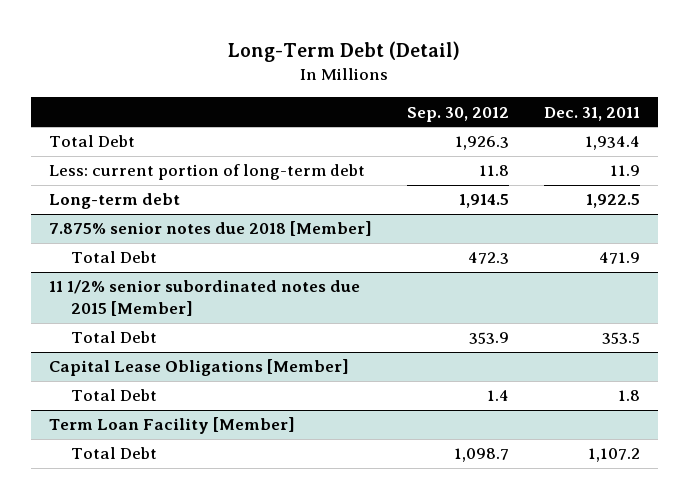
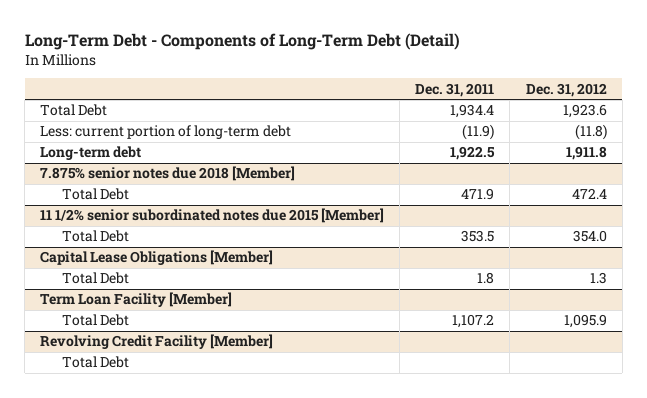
[228,41,461,63] Long-Term Debt (Detail) -> [24,32,460,50] Long-Term Debt - Components of Long-Term Debt (Detail)
[406,106,509,122] Sep. 30, 2012 -> none
none -> [525,82,607,97] Dec. 31, 2012
[610,165,641,177] 11.9 -> [462,124,495,141] (11.9)
none -> [40,334,274,350] Revolving Credit Facility [Member]
none -> [62,356,130,369] Total Debt

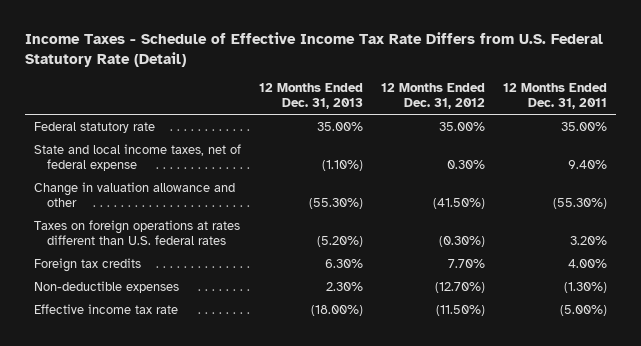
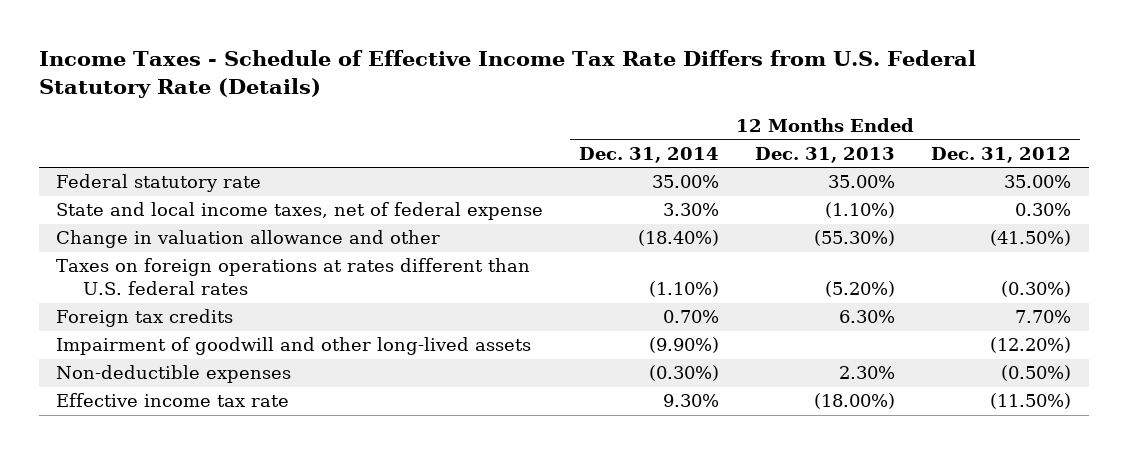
[24,32,603,67] Income Taxes - Schedule of Effective Income Tax Rate Differs from U.S. Federal Statutory Rate (Detail) -> [38,50,976,99] Income Taxes - Schedule of Effective Income Tax Rate Differs from U.S. Federal Statutory Rate (Details)
[503,83,608,110] 12 Months Ended Dec. 31, 2011 -> none
none -> [579,146,720,163] Dec. 31, 2014
none -> [56,337,532,356] Impairment of goodwill and other long-lived assets
[435,281,486,293] (12.70%) -> [1001,365,1072,382] (0.50%)

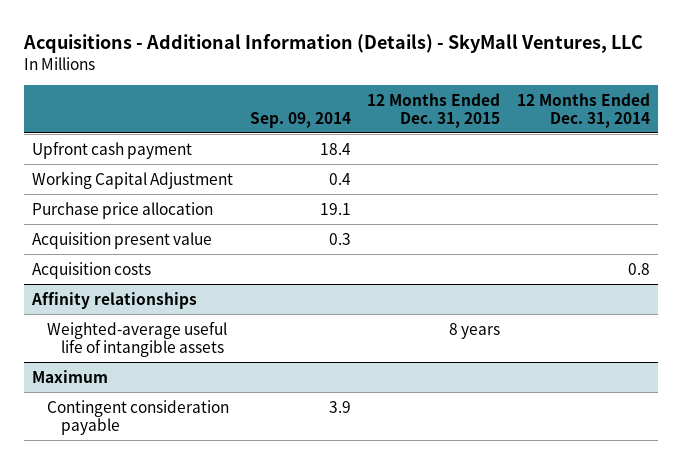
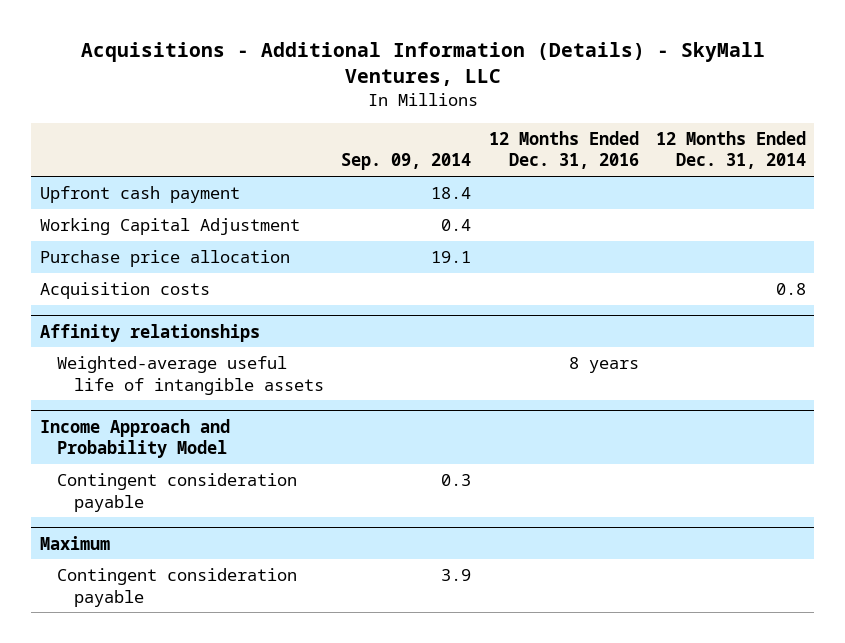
[367,92,501,128] 12 Months Ended Dec. 31, 2015 -> none
none -> [488,130,639,170] 12 Months Ended Dec. 31, 2016
[32,231,213,249] Acquisition present value -> none
none -> [39,418,230,459] Income Approach and Probability Model
none -> [56,472,297,512] Contingent consideration payable

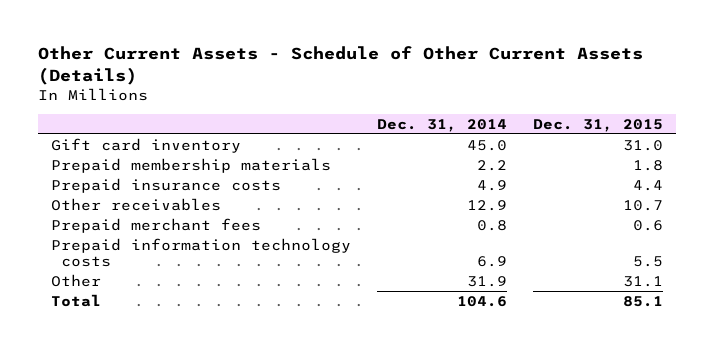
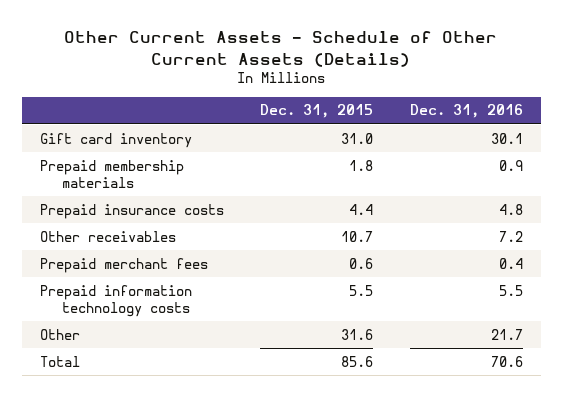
[376,118,507,132] Dec. 31, 2014 -> none
none -> [409,104,523,119] Dec. 31, 2016
[622,275,663,287] 31.1 -> [341,328,374,340] 31.6
[622,295,663,307] 85.1 -> [341,355,374,367] 85.6

